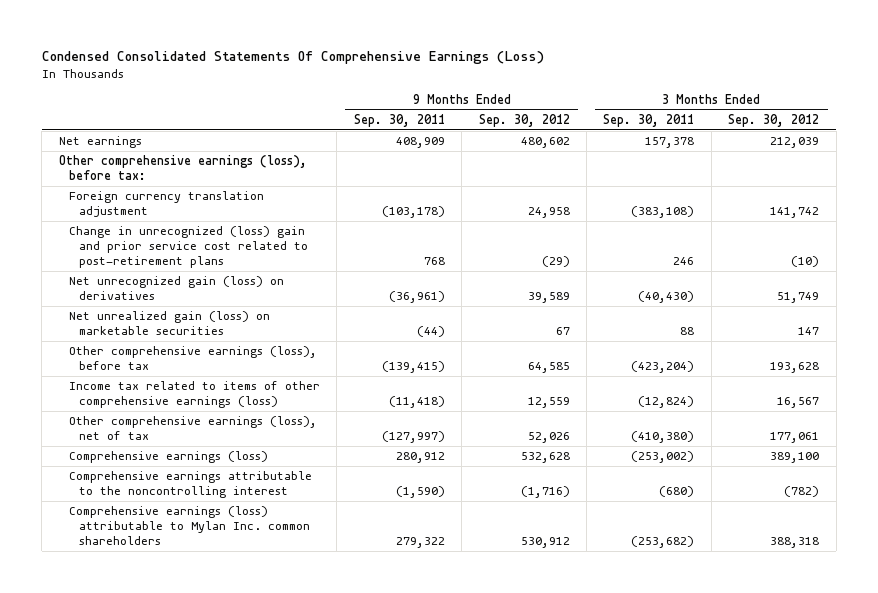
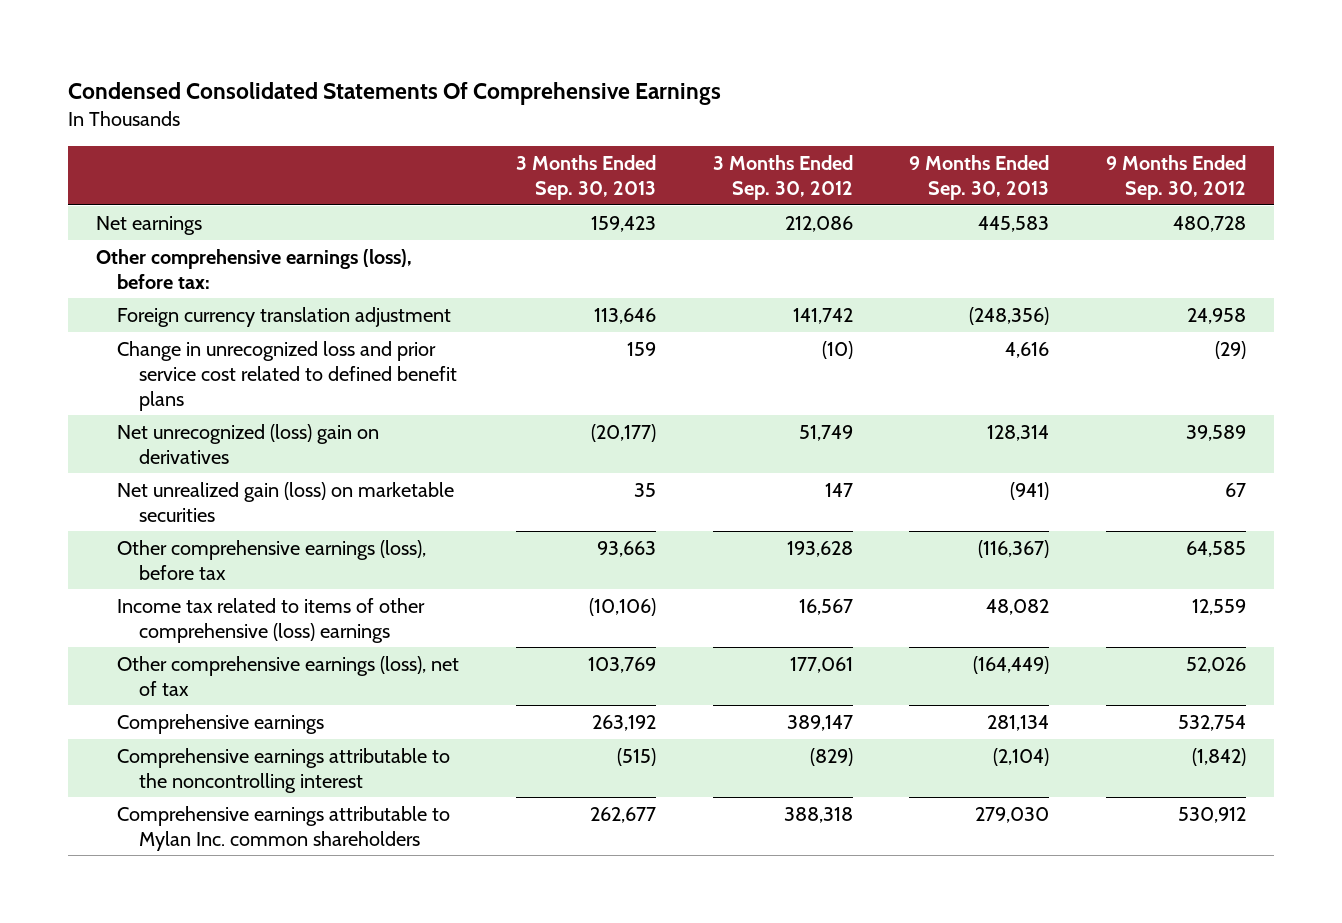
[41,50,544,64] Condensed Consolidated Statements Of Comprehensive Earnings (Loss) -> [67,81,721,105] Condensed Consolidated Statements Of Comprehensive Earnings
[353,113,445,127] Sep. 30, 2011 -> none
[603,113,695,127] Sep. 30, 2011 -> none
none -> [515,154,656,200] 3 Months Ended Sep. 30, 2013
none -> [909,154,1050,200] 9 Months Ended Sep. 30, 2013
[520,137,570,149] 480,602 -> [1172,215,1246,232] 480,728
[770,137,820,149] 212,039 -> [784,215,853,232] 212,086
[68,226,308,269] Change in unrecognized (loss) gain and prior service cost related to post-retirement plans -> [117,340,457,411] Change in unrecognized loss and prior service cost related to defined benefit plans
[68,276,284,301] Net unrecognized gain (loss) on derivatives -> [117,423,380,464] Net unrecognized (loss) gain on derivatives
[68,381,320,409] Income tax related to items of other comprehensive earnings (loss) -> [117,597,426,643] Income tax related to items of other comprehensive (loss) earnings
[68,451,268,464] Comprehensive earnings (loss) -> [117,713,325,734] Comprehensive earnings
[520,452,570,464] 532,628 -> [1177,714,1246,731] 532,754
[770,452,820,464] 389,100 -> [786,714,853,731] 389,147
[520,486,570,499] (1,716) -> [1191,747,1246,766] (1,842)
[784,486,820,498] (782) -> [809,747,853,766] (829)
[68,506,310,546] Comprehensive earnings (loss) attributable to Mylan Inc. common shareholders -> [117,805,451,851] Comprehensive earnings attributable to Mylan Inc. common shareholders

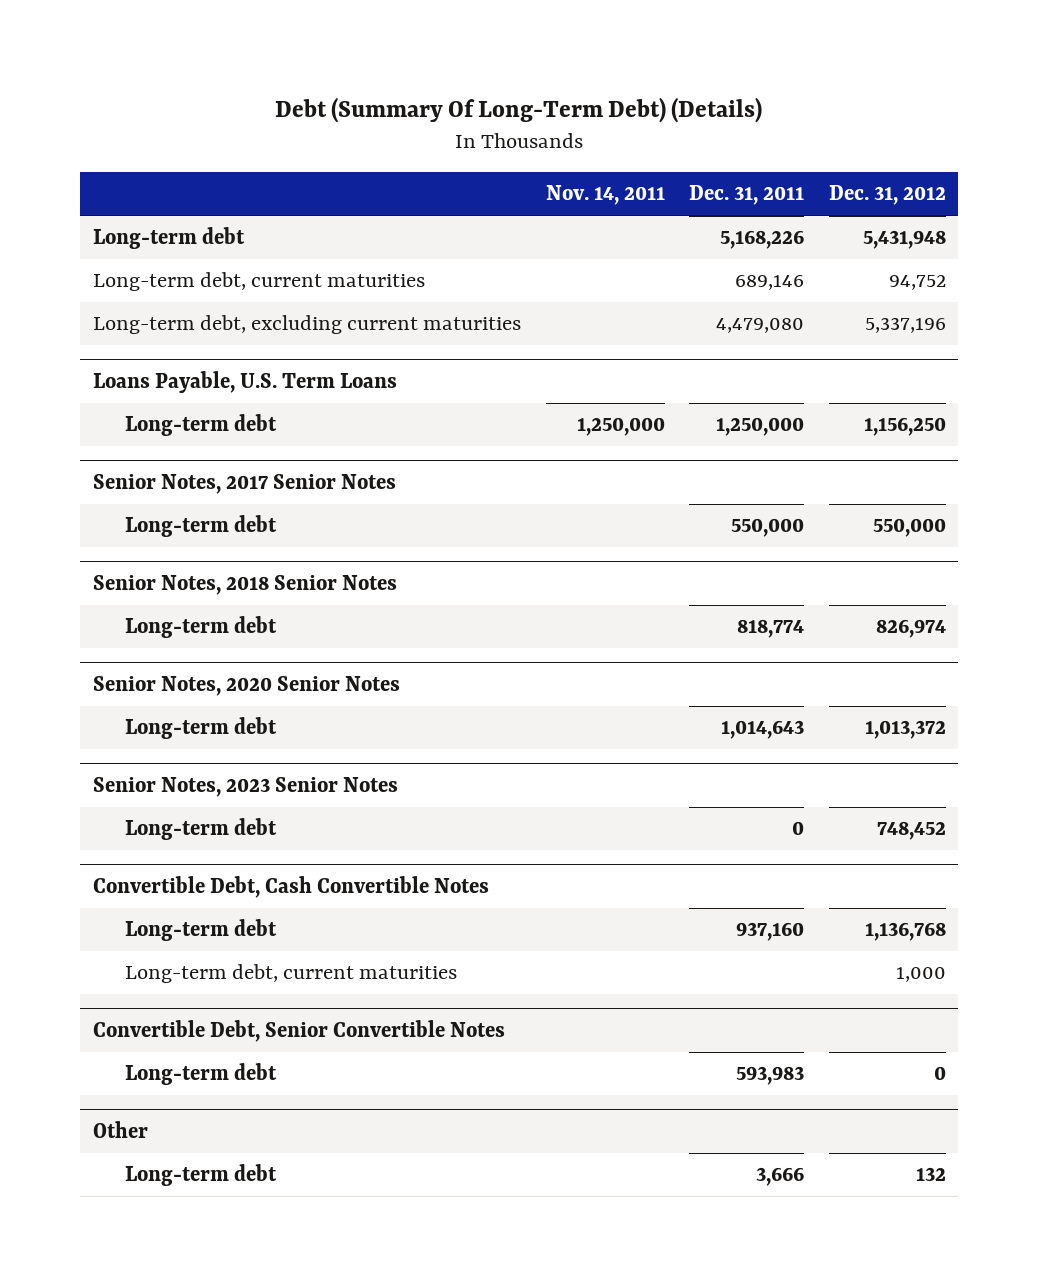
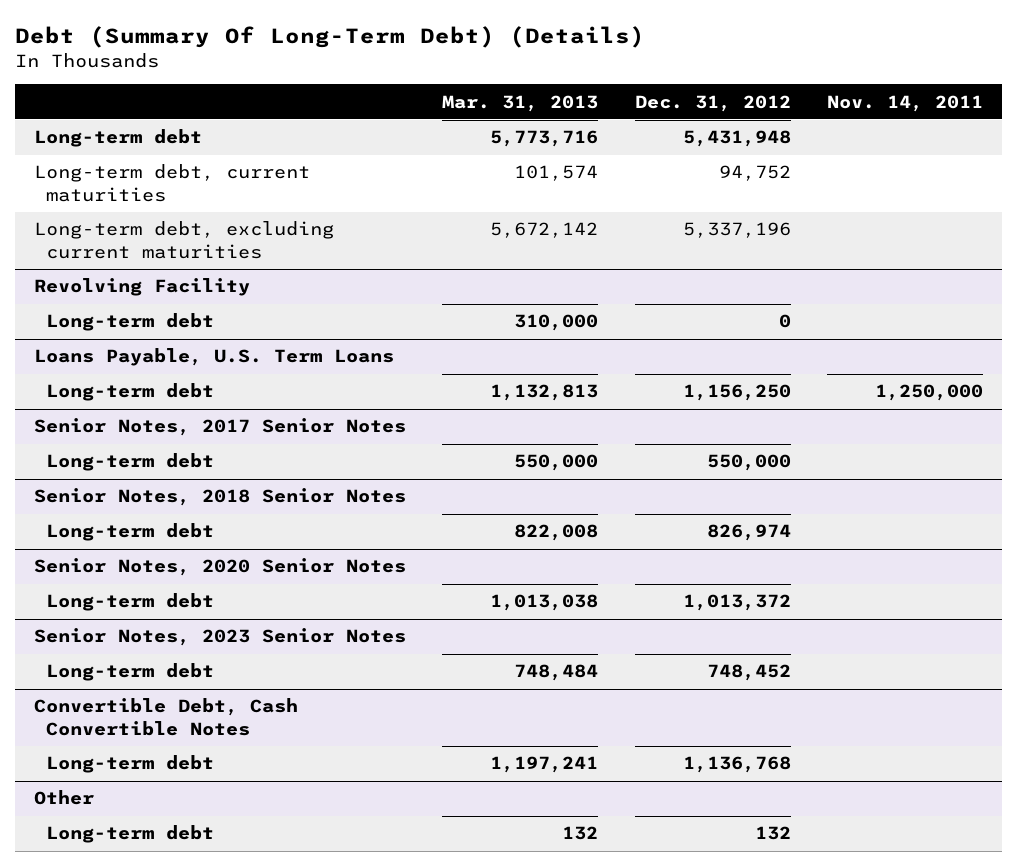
[689,185,805,206] Dec. 31, 2011 -> none
none -> [442,94,599,112] Mar. 31, 2013
none -> [33,278,250,297] Revolving Facility
none -> [45,313,214,332] Long-term debt
[124,964,457,984] Long-term debt, current maturities -> none
[92,1020,505,1043] Convertible Debt, Senior Convertible Notes -> none
[124,1063,277,1086] Long-term debt -> none

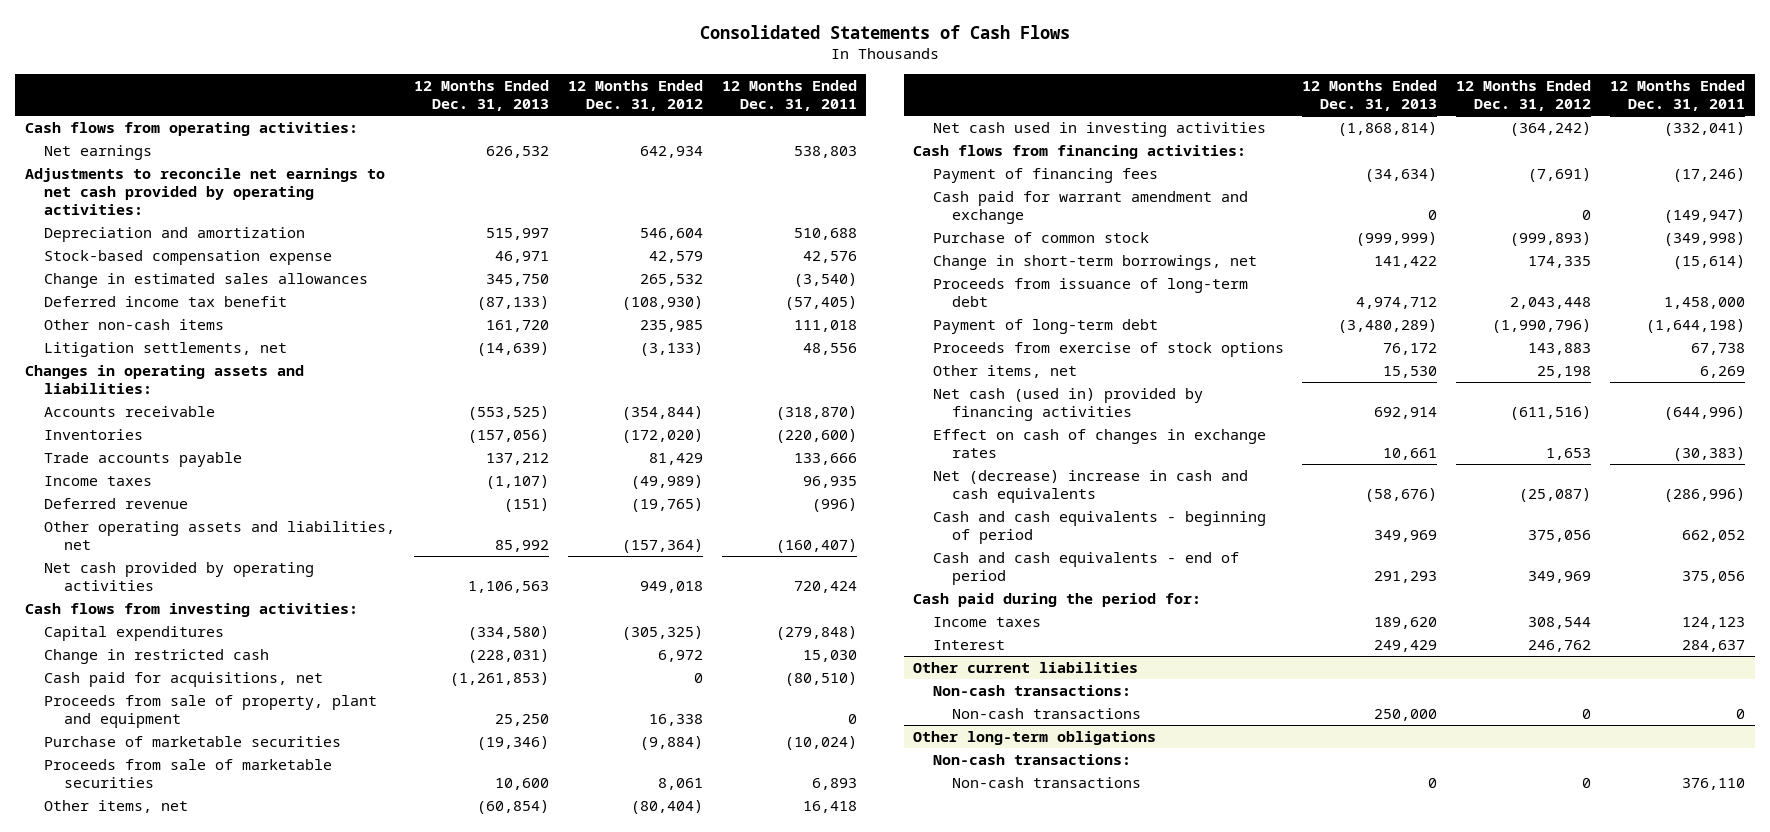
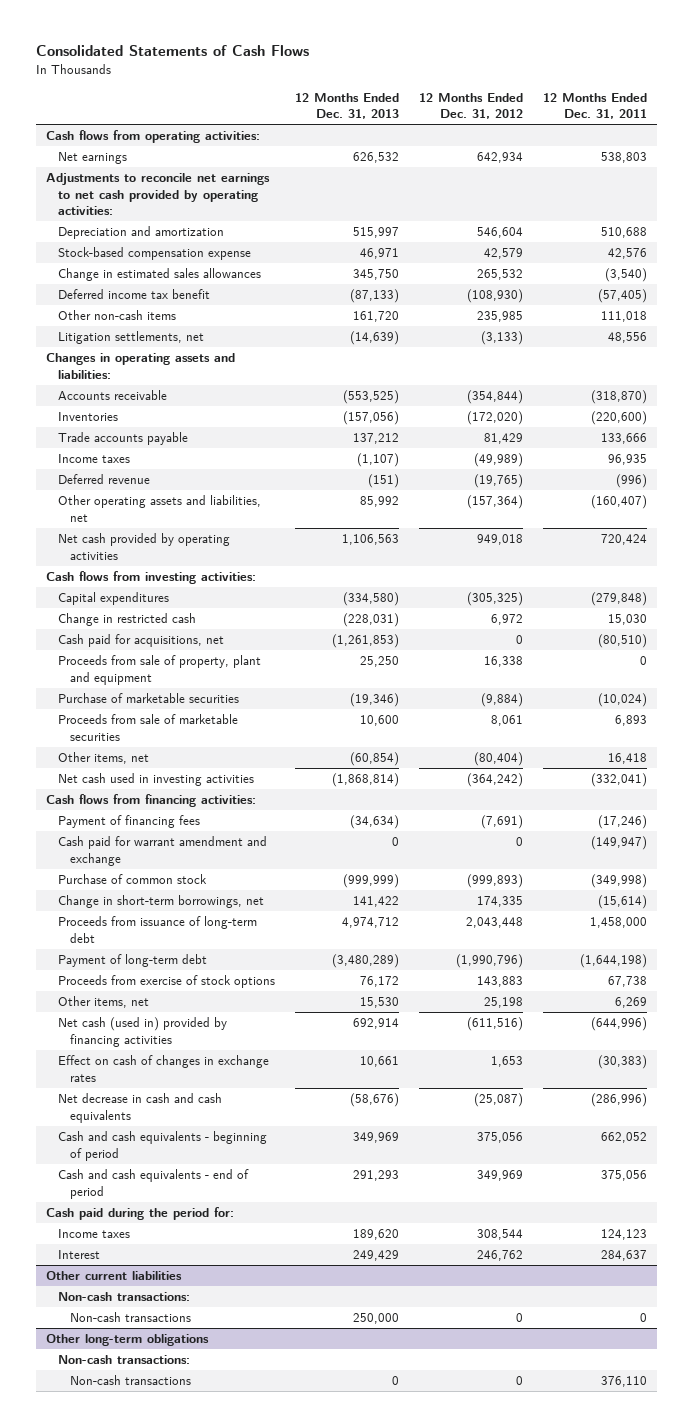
[932,470,1248,503] Net (decrease) increase in cash and cash equivalents -> [58,1093,223,1123] Net decrease in cash and cash equivalents

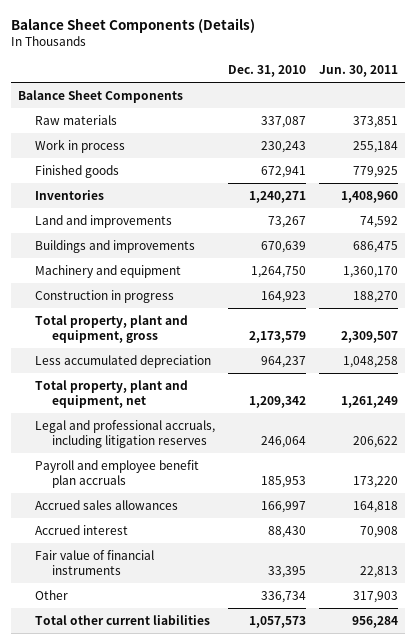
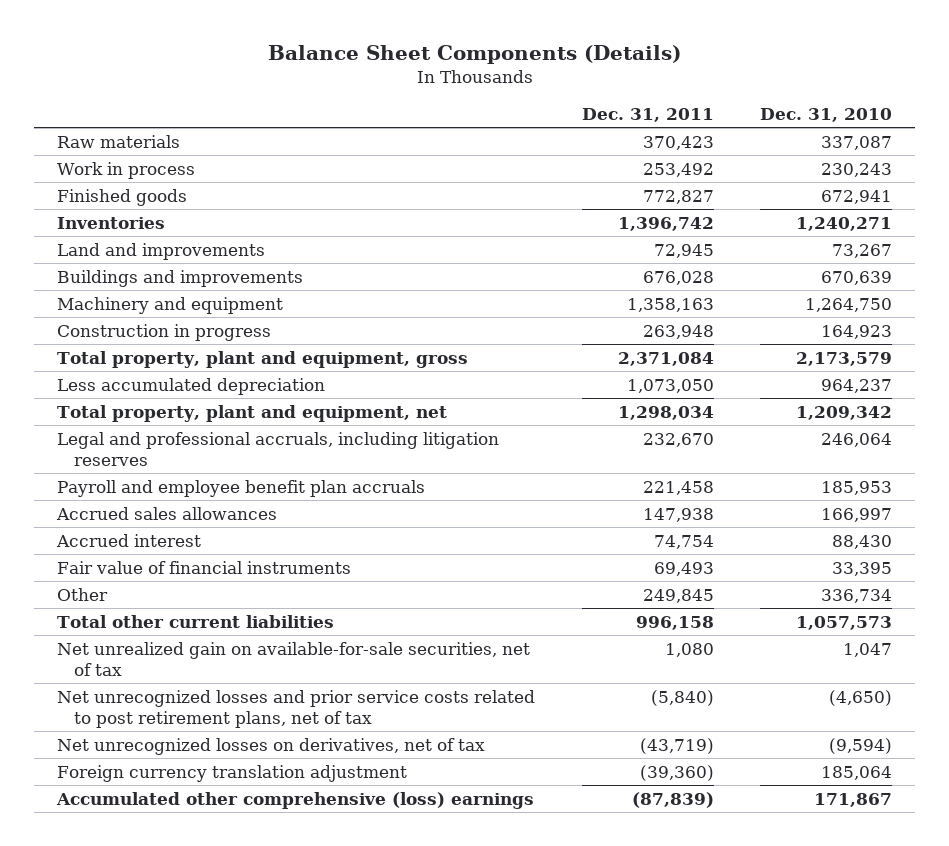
[319,65,399,78] Jun. 30, 2011 -> none
none -> [581,107,714,122] Dec. 31, 2011
[17,89,183,103] Balance Sheet Components -> none
none -> [57,641,531,677] Net unrealized gain on available-for-sale securities, net of tax
none -> [57,689,536,729] Net unrecognized losses and prior service costs related to post retirement plans, net of tax
none -> [57,737,486,755] Net unrecognized losses on derivatives, net of tax
none -> [57,764,408,782] Foreign currency translation adjustment
none -> [56,791,535,809] Accumulated other comprehensive (loss) earnings

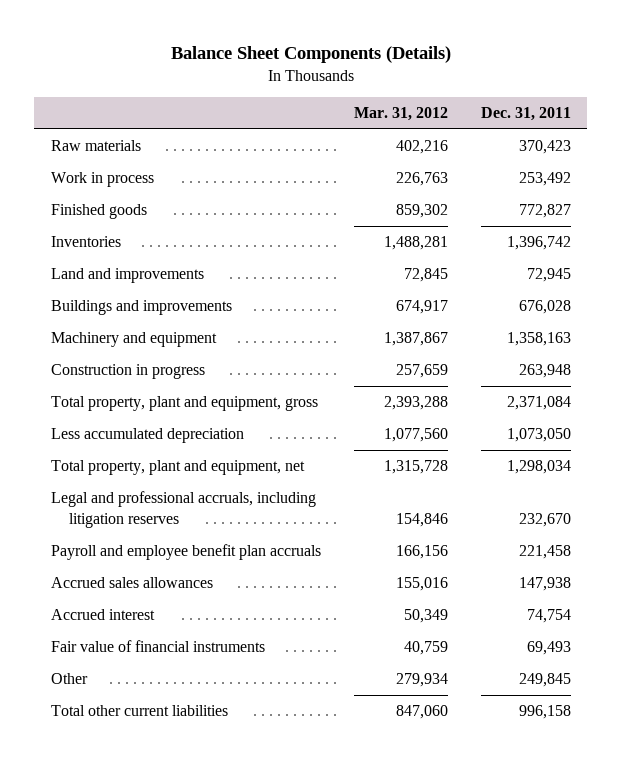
[759,107,892,122] Dec. 31, 2010 -> none
none -> [353,106,448,121] Mar. 31, 2012
[57,641,531,677] Net unrealized gain on available-for-sale securities, net of tax -> none
[57,689,536,729] Net unrecognized losses and prior service costs related to post retirement plans, net of tax -> none
[57,737,486,755] Net unrecognized losses on derivatives, net of tax -> none
[57,764,408,782] Foreign currency translation adjustment -> none
[56,791,535,809] Accumulated other comprehensive (loss) earnings -> none

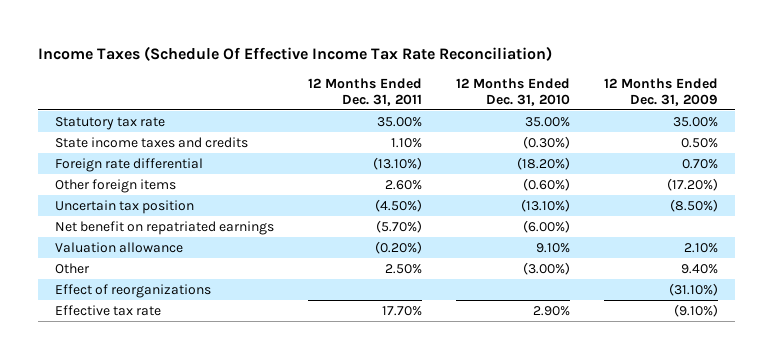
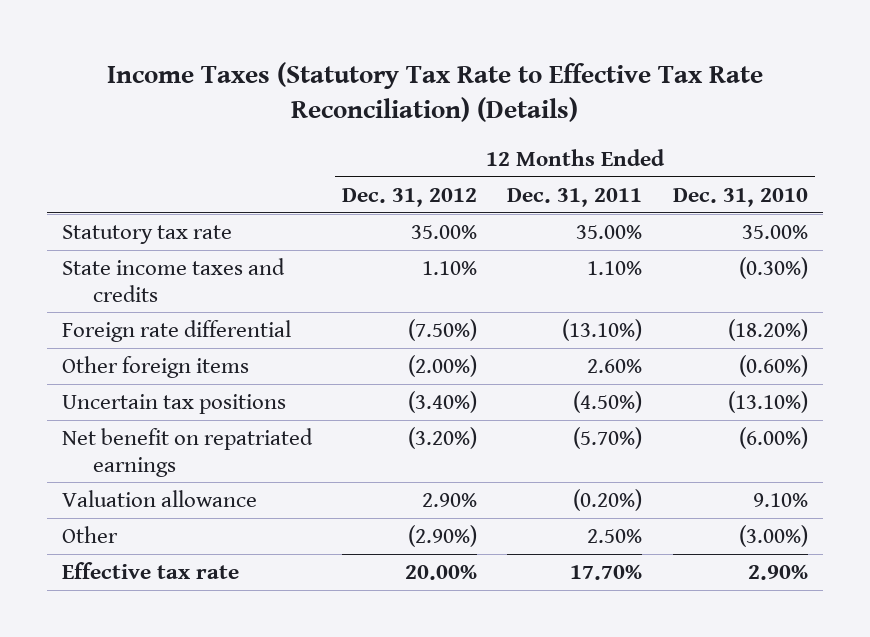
[38,46,553,62] Income Taxes (Schedule Of Effective Income Tax Rate Reconciliation) -> [106,61,763,123] Income Taxes (Statutory Tax Rate to Effective Tax Rate Reconciliation) (Details)
[603,77,718,106] 12 Months Ended Dec. 31, 2009 -> none
none -> [342,187,478,207] Dec. 31, 2012
[55,199,195,214] Uncertain tax position -> [62,393,287,414] Uncertain tax positions
[55,283,212,298] Effect of reorganizations -> none

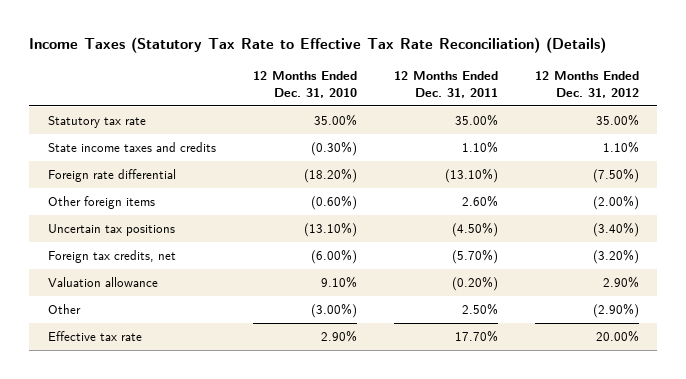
[62,427,314,477] Net benefit on repatriated earnings -> [47,249,176,263] Foreign tax credits, net

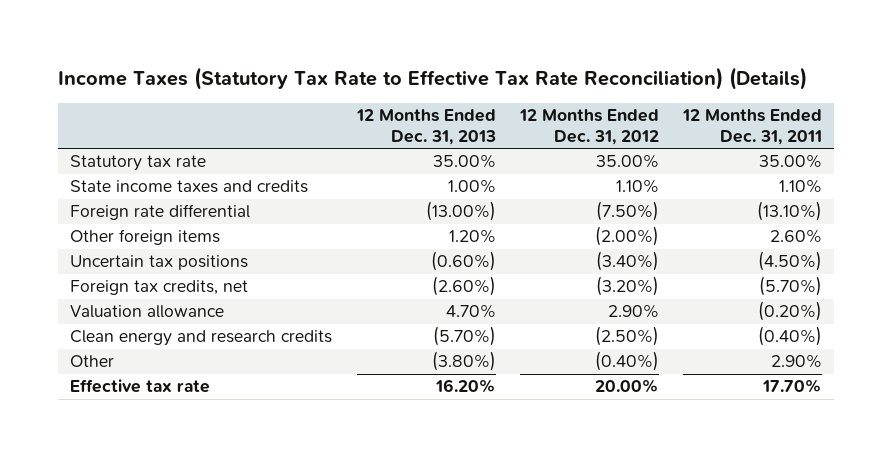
[252,71,357,98] 12 Months Ended Dec. 31, 2010 -> none
none -> [355,109,496,145] 12 Months Ended Dec. 31, 2013
none -> [70,330,333,347] Clean energy and research credits
[461,302,498,315] 2.50% -> [771,354,823,369] 2.90%
[592,302,639,318] (2.90%) -> [594,351,659,372] (0.40%)

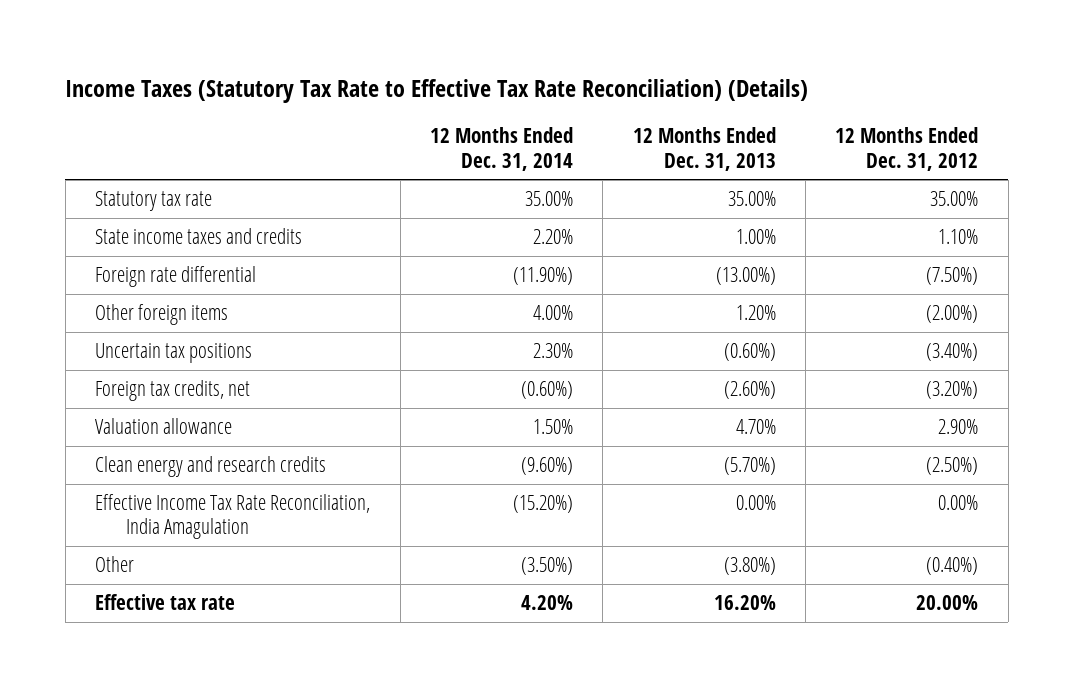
[682,109,823,145] 12 Months Ended Dec. 31, 2011 -> none
none -> [429,127,573,171] 12 Months Ended Dec. 31, 2014
none -> [95,494,371,540] Effective Income Tax Rate Reconciliation, India Amagulation

